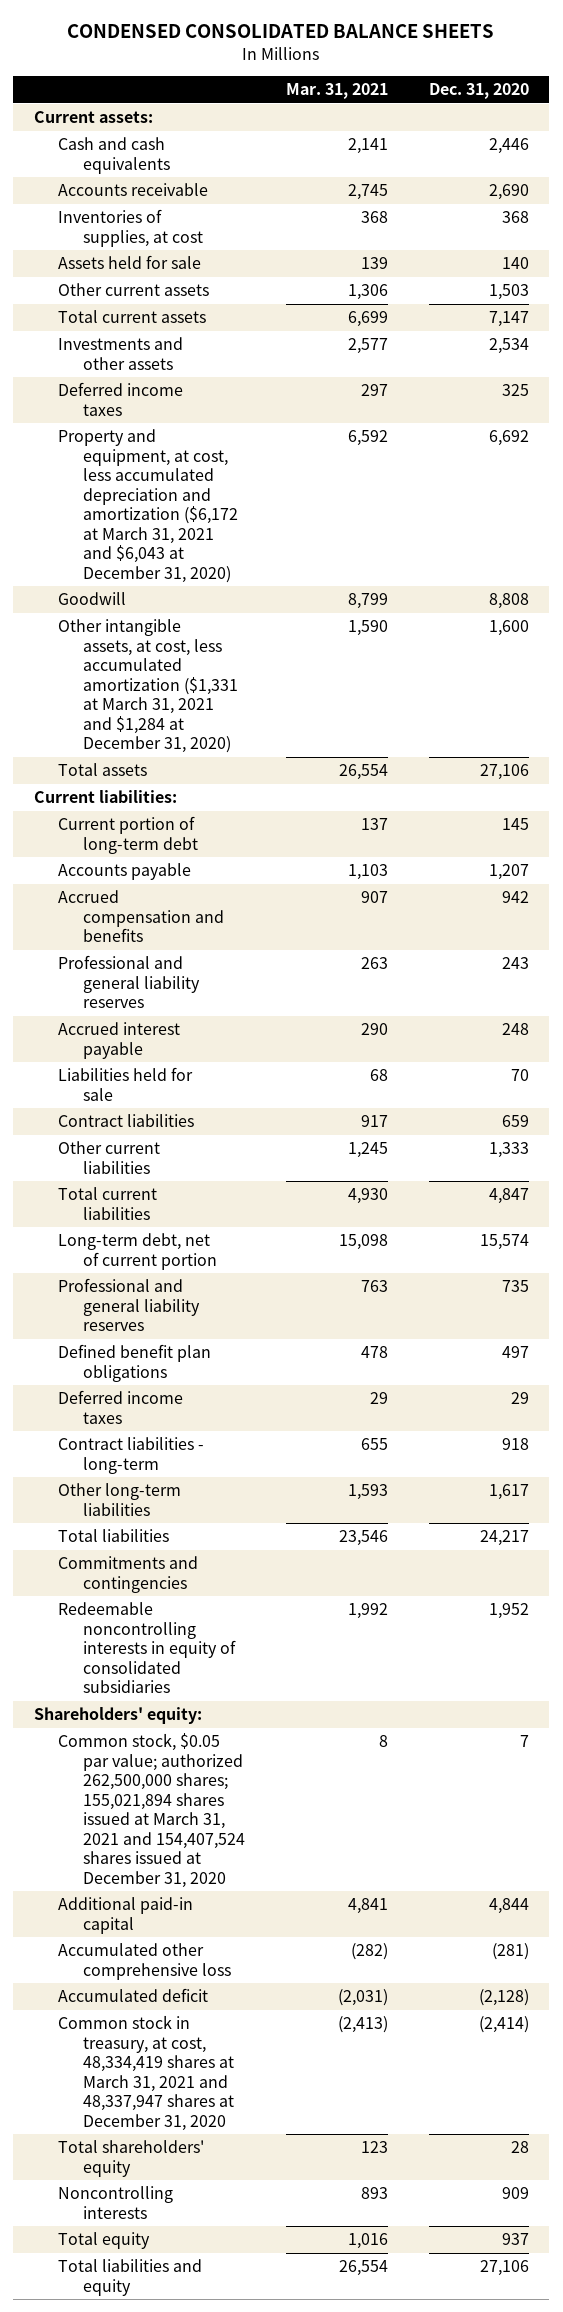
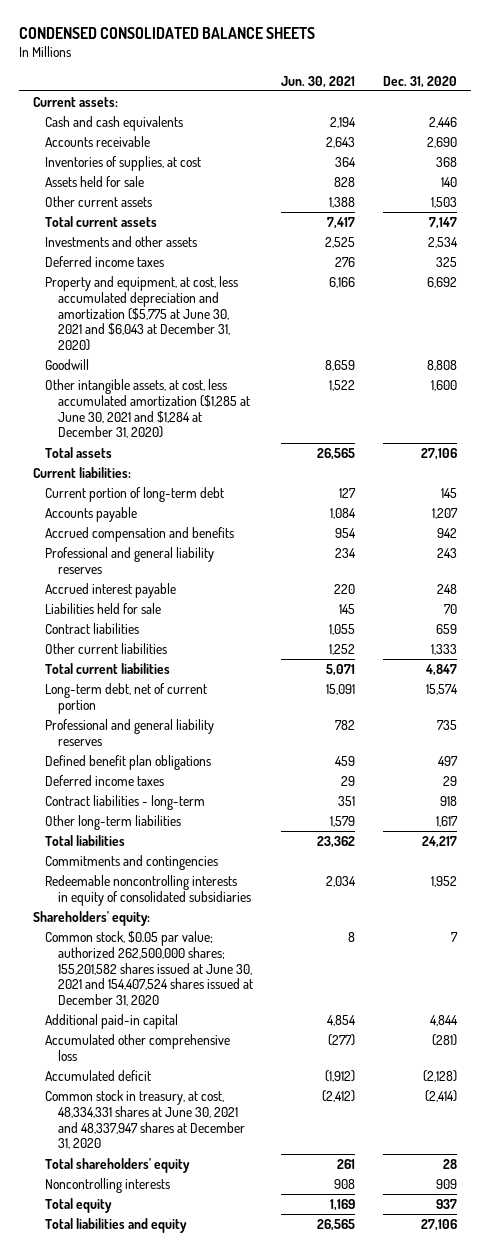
[285,83,388,100] Mar. 31, 2021 -> none
none -> [280,75,355,88] Jun. 30, 2021
[58,429,238,583] Property and equipment, at cost, less accumulated depreciation and amortization ($6,172 at March 31, 2021 and $6,043 at December 31, 2020) -> [45,275,239,352] Property and equipment, at cost, less accumulated depreciation and amortization ($5,775 at June 30, 2021 and $6,043 at December 31, 2020)
[58,619,238,754] Other intangible assets, at cost, less accumulated amortization ($1,331 at March 31, 2021 and $1,284 at December 31, 2020) -> [45,378,251,439] Other intangible assets, at cost, less accumulated amortization ($1,285 at June 30, 2021 and $1,284 at December 31, 2020)
[58,1733,245,1888] Common stock, $0.05 par value; authorized 262,500,000 shares; 155,021,894 shares issued at March 31, 2021 and 154,407,524 shares issued at December 31, 2020 -> [45,930,254,1007] Common stock, $0.05 par value; authorized 262,500,000 shares; 155,201,582 shares issued at June 30, 2021 and 154,407,524 shares issued at December 31, 2020
[58,2015,234,2131] Common stock in treasury, at cost, 48,334,419 shares at March 31, 2021 and 48,337,947 shares at December 31, 2020 -> [45,1089,246,1150] Common stock in treasury, at cost, 48,334,331 shares at June 30, 2021 and 48,337,947 shares at December 31, 2020

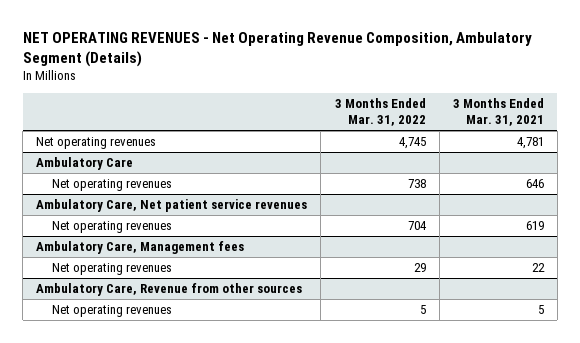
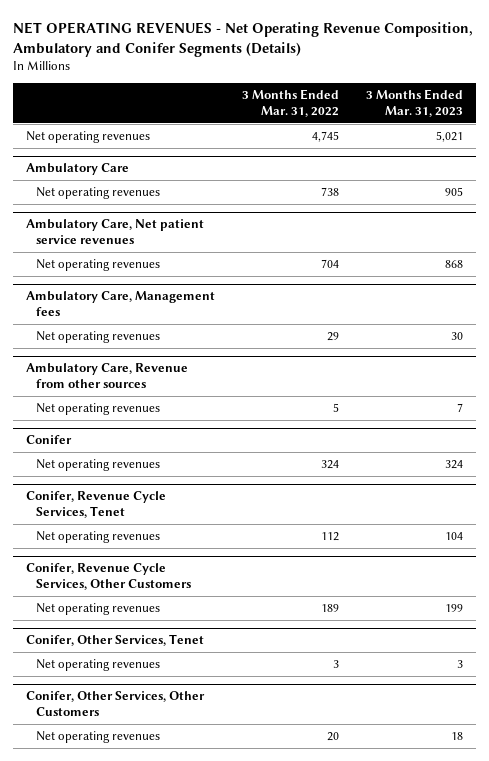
[22,31,532,67] NET OPERATING REVENUES - Net Operating Revenue Composition, Ambulatory Segment (Details) -> [12,21,473,57] NET OPERATING REVENUES - Net Operating Revenue Composition, Ambulatory and Conifer Segments (Details)
[452,97,544,127] 3 Months Ended Mar. 31, 2021 -> none
none -> [366,88,464,118] 3 Months Ended Mar. 31, 2023
none -> [26,435,73,445] Conifer
none -> [36,459,161,472] Net operating revenues
none -> [26,491,167,519] Conifer, Revenue Cycle Services, Tenet
none -> [36,531,161,544] Net operating revenues
none -> [26,563,192,591] Conifer, Revenue Cycle Services, Other Customers
none -> [36,603,161,616] Net operating revenues
none -> [26,634,205,647] Conifer, Other Services, Tenet
none -> [36,659,161,672] Net operating revenues
none -> [26,691,206,717] Conifer, Other Services, Other Customers
none -> [36,731,161,744] Net operating revenues

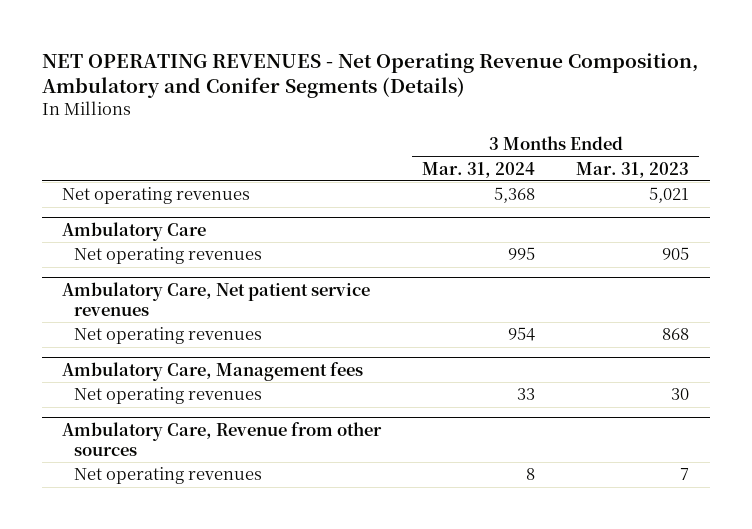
[242,88,340,118] 3 Months Ended Mar. 31, 2022 -> none
none -> [422,161,536,178] Mar. 31, 2024
[26,435,73,445] Conifer -> none
[36,459,161,472] Net operating revenues -> none
[26,491,167,519] Conifer, Revenue Cycle Services, Tenet -> none
[36,531,161,544] Net operating revenues -> none
[26,563,192,591] Conifer, Revenue Cycle Services, Other Customers -> none
[36,603,161,616] Net operating revenues -> none
[26,634,205,647] Conifer, Other Services, Tenet -> none
[36,659,161,672] Net operating revenues -> none
[26,691,206,717] Conifer, Other Services, Other Customers -> none
[36,731,161,744] Net operating revenues -> none

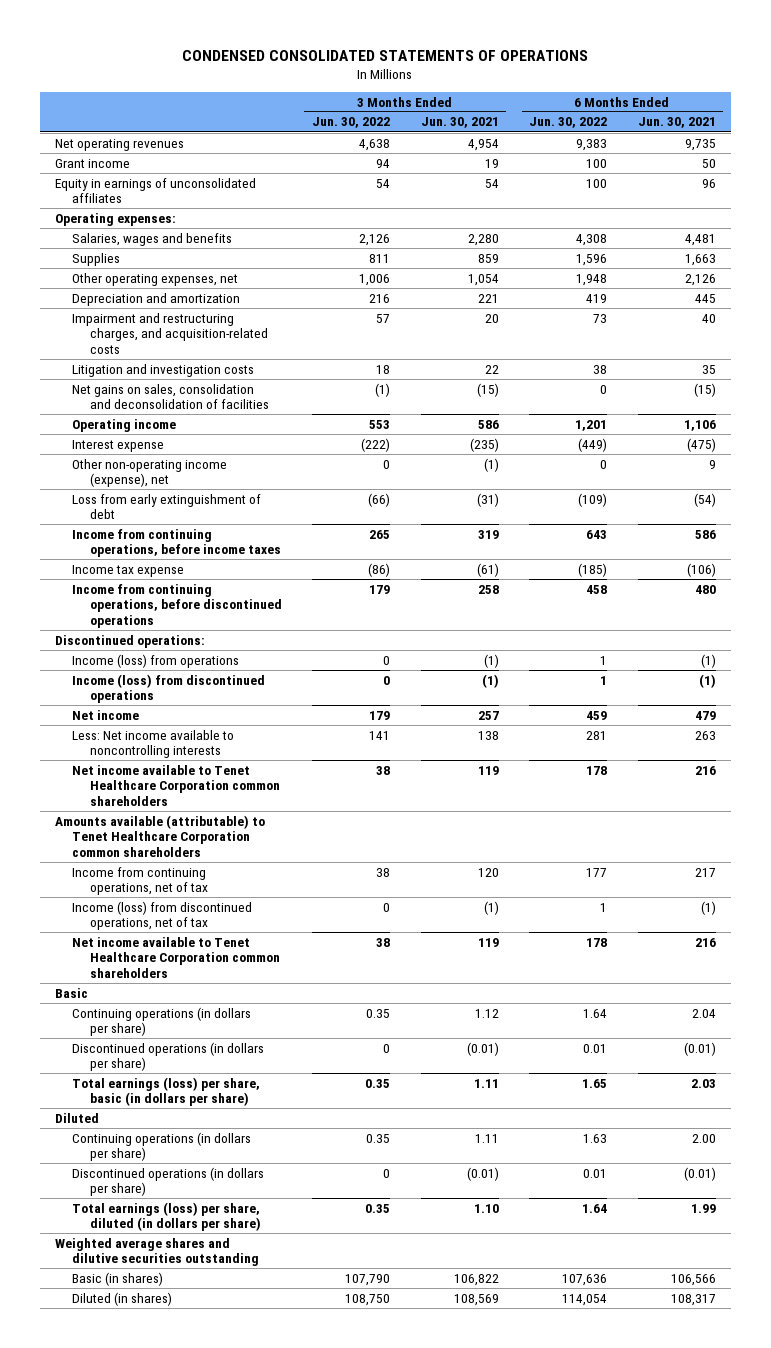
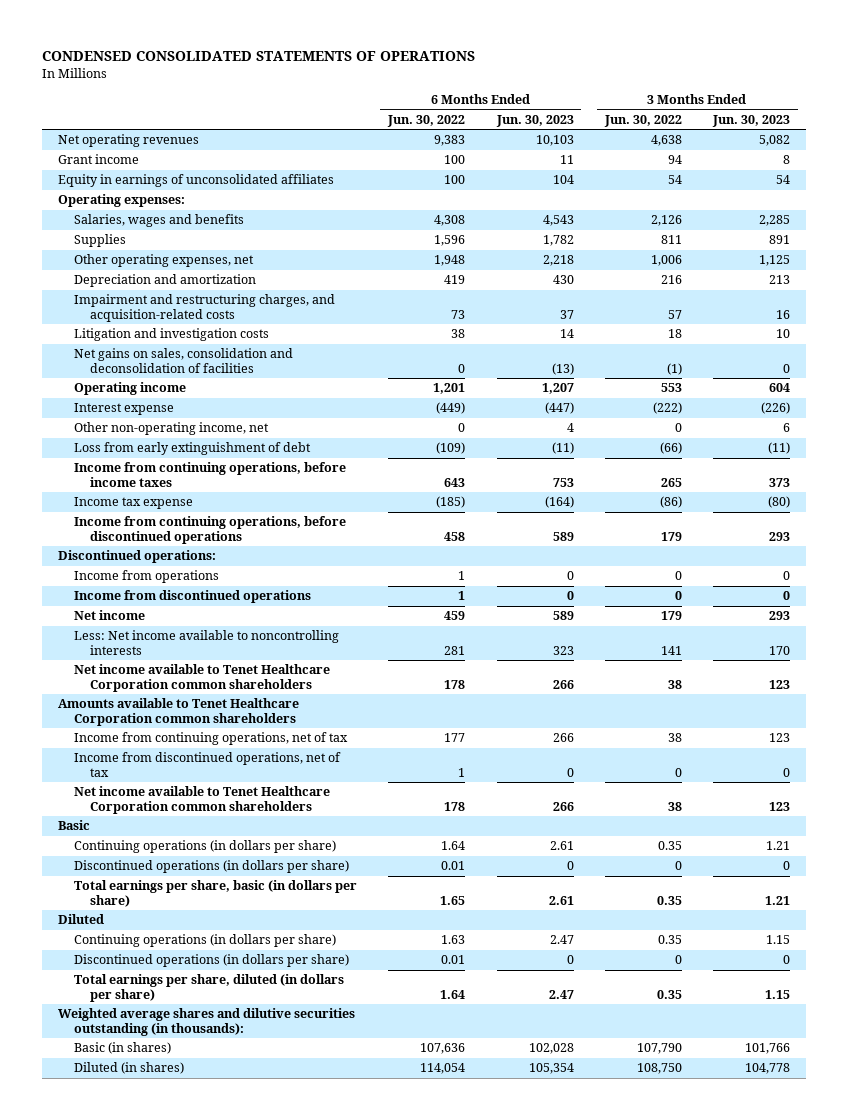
[420,117,499,129] Jun. 30, 2021 -> none
[637,117,716,129] Jun. 30, 2021 -> none
none -> [495,114,574,127] Jun. 30, 2023
none -> [712,114,791,127] Jun. 30, 2023
[72,458,228,488] Other non-operating income (expense), net -> [73,422,269,436] Other non-operating income, net
[72,653,240,668] Income (loss) from operations -> [73,570,219,584] Income from operations
[72,673,266,704] Income (loss) from discontinued operations -> [73,590,311,604] Income from discontinued operations
[55,814,266,857] Amounts available (attributable) to Tenet Healthcare Corporation common shareholders -> [57,698,299,726] Amounts available to Tenet Healthcare Corporation common shareholders
[72,900,253,931] Income (loss) from discontinued operations, net of tax -> [73,752,341,777] Income from discontinued operations, net of tax
[72,1076,261,1107] Total earnings (loss) per share, basic (in dollars per share) -> [73,880,357,907] Total earnings per share, basic (in dollars per share)
[72,1201,261,1232] Total earnings (loss) per share, diluted (in dollars per share) -> [73,974,344,1002] Total earnings per share, diluted (in dollars per share)
[55,1237,260,1267] Weighted average shares and dilutive securities outstanding -> [57,1008,355,1036] Weighted average shares and dilutive securities outstanding (in thousands):

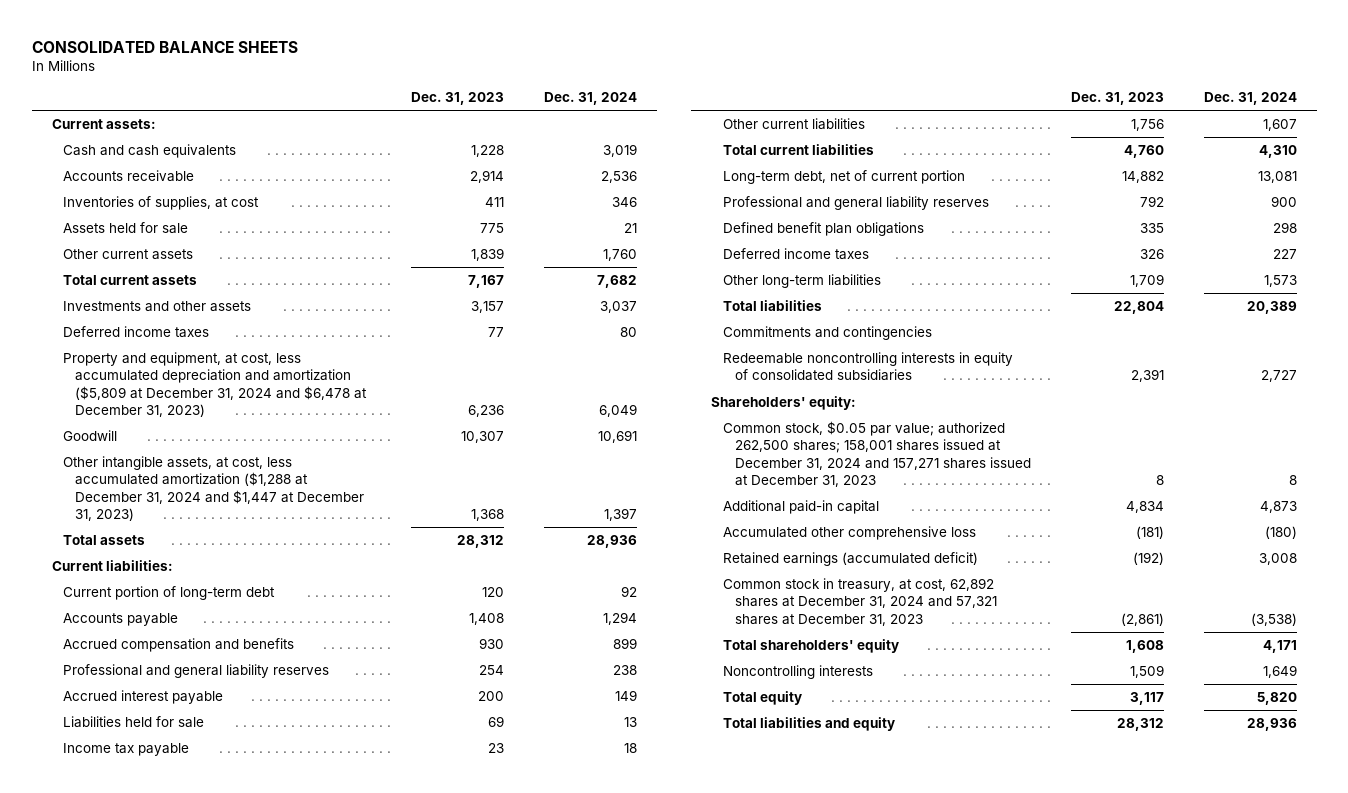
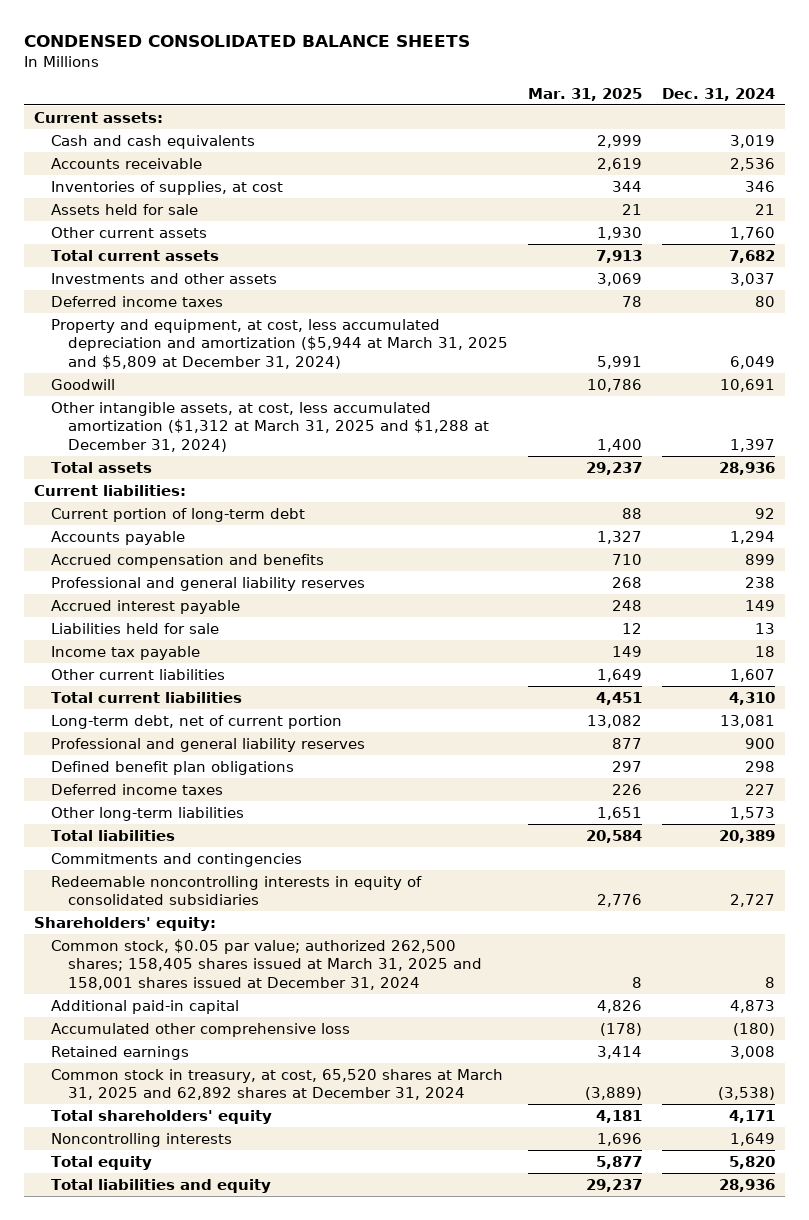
[31,40,298,53] CONSOLIDATED BALANCE SHEETS -> [24,35,471,48] CONDENSED CONSOLIDATED BALANCE SHEETS
[411,92,505,106] Dec. 31, 2023 -> none
none -> [527,87,642,101] Mar. 31, 2025
[63,352,368,417] Property and equipment, at cost, less accumulated depreciation and amortization ($5,809 at December 31, 2024 and $6,478 at December 31, 2023) -> [50,318,508,370] Property and equipment, at cost, less accumulated depreciation and amortization ($5,944 at March 31, 2025 and $5,809 at December 31, 2024)
[63,456,365,521] Other intangible assets, at cost, less accumulated amortization ($1,288 at December 31, 2024 and $1,447 at December 31, 2023) -> [50,401,489,453] Other intangible assets, at cost, less accumulated amortization ($1,312 at March 31, 2025 and $1,288 at December 31, 2024)
[722,421,1031,487] Common stock, $0.05 par value; authorized 262,500 shares; 158,001 shares issued at December 31, 2024 and 157,271 shares issued at December 31, 2023 -> [50,938,482,991] Common stock, $0.05 par value; authorized 262,500 shares; 158,405 shares issued at March 31, 2025 and 158,001 shares issued at December 31, 2024
[722,552,978,567] Retained earnings (accumulated deficit) -> [50,1045,189,1060] Retained earnings
[722,578,997,626] Common stock in treasury, at cost, 62,892 shares at December 31, 2024 and 57,321 shares at December 31, 2023 -> [50,1068,503,1101] Common stock in treasury, at cost, 65,520 shares at March 31, 2025 and 62,892 shares at December 31, 2024

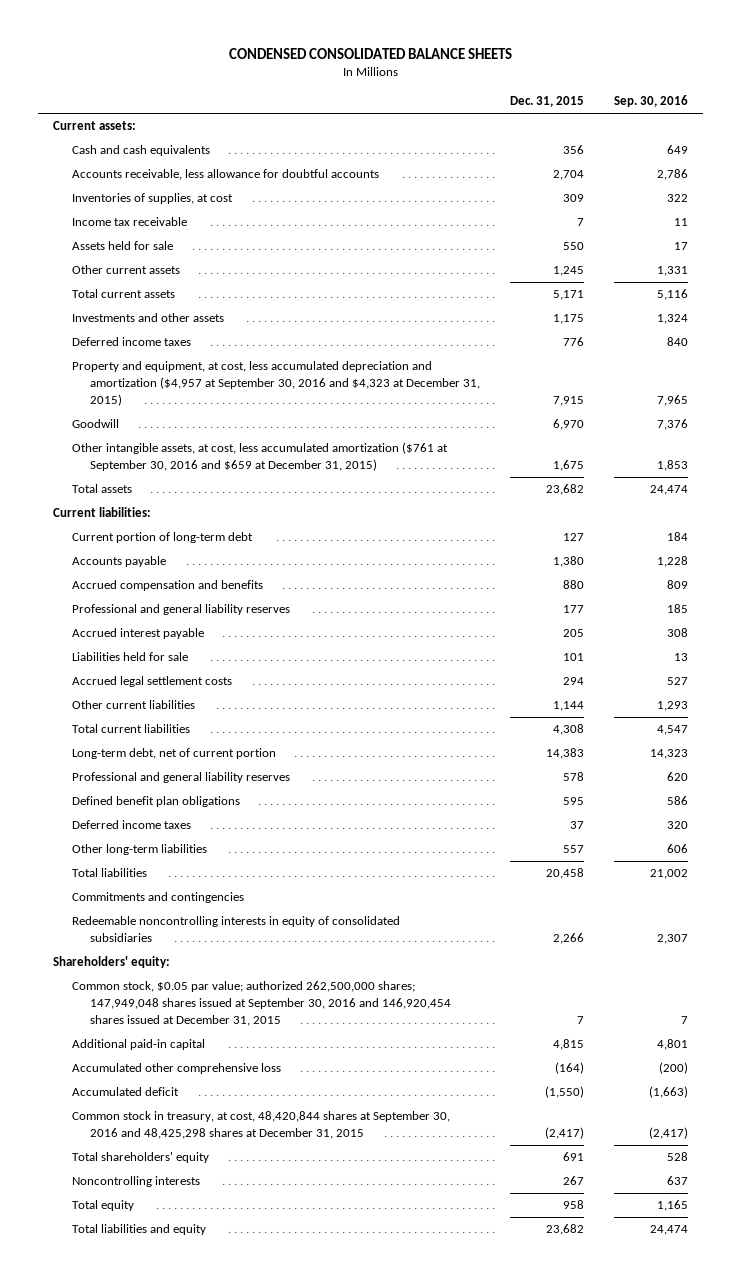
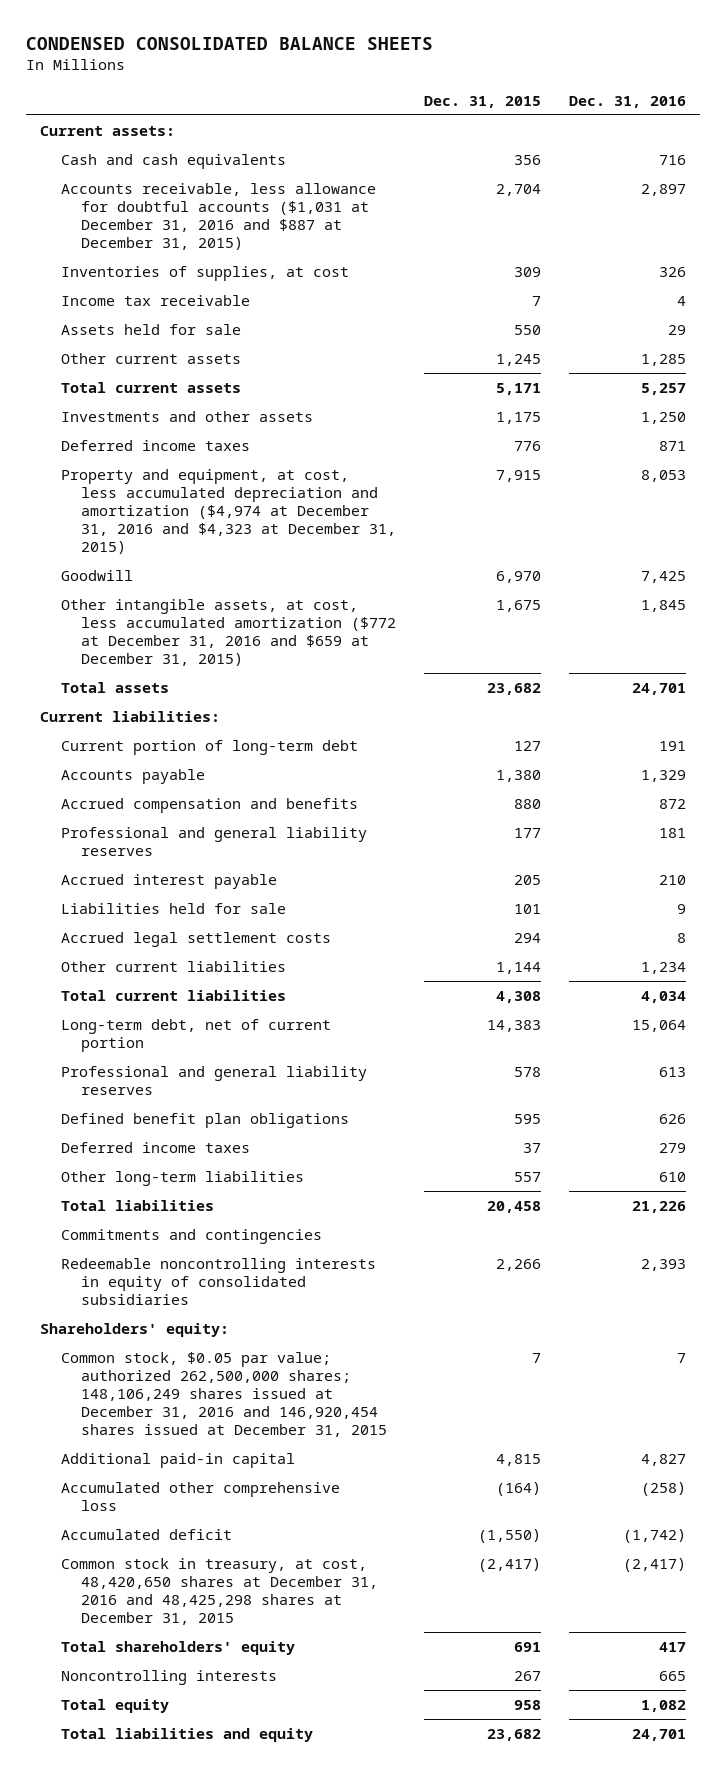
[613,95,688,108] Sep. 30, 2016 -> none
none -> [569,95,687,108] Dec. 31, 2016
[71,169,379,181] Accounts receivable, less allowance for doubtful accounts -> [60,183,376,250] Accounts receivable, less allowance for doubtful accounts ($1,031 at December 31, 2016 and $887 at December 31, 2015)
[71,361,480,407] Property and equipment, at cost, less accumulated depreciation and amortization ($4,957 at September 30, 2016 and $4,323 at December 31, 2015) -> [60,469,397,554] Property and equipment, at cost, less accumulated depreciation and amortization ($4,974 at December 31, 2016 and $4,323 at December 31, 2015)
[71,442,448,472] Other intangible assets, at cost, less accumulated amortization ($761 at September 30, 2016 and $659 at December 31, 2015) -> [60,599,397,666] Other intangible assets, at cost, less accumulated amortization ($772 at December 31, 2016 and $659 at December 31, 2015)
[71,981,451,1027] Common stock, $0.05 par value; authorized 262,500,000 shares; 147,949,048 shares issued at September 30, 2016 and 146,920,454 shares issued at December 31, 2015 -> [60,1352,388,1437] Common stock, $0.05 par value; authorized 262,500,000 shares; 148,106,249 shares issued at December 31, 2016 and 146,920,454 shares issued at December 31, 2015
[71,1111,450,1140] Common stock in treasury, at cost, 48,420,844 shares at September 30, 2016 and 48,425,298 shares at December 31, 2015 -> [60,1558,379,1625] Common stock in treasury, at cost, 48,420,650 shares at December 31, 2016 and 48,425,298 shares at December 31, 2015

